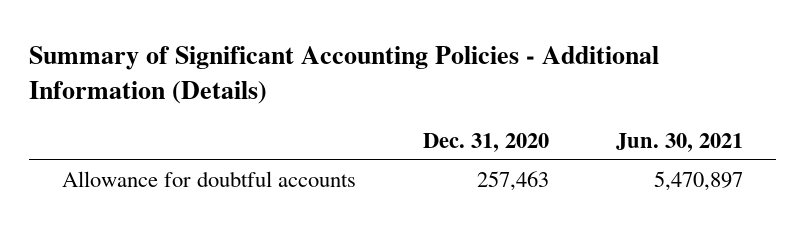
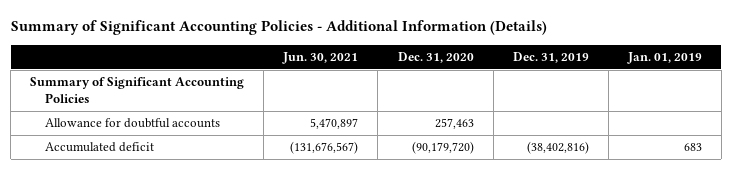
none -> [512,52,589,64] Dec. 31, 2019
none -> [626,52,702,65] Jan. 01, 2019
none -> [30,77,245,103] Summary of Significant Accounting Policies
none -> [45,142,155,153] Accumulated deficit

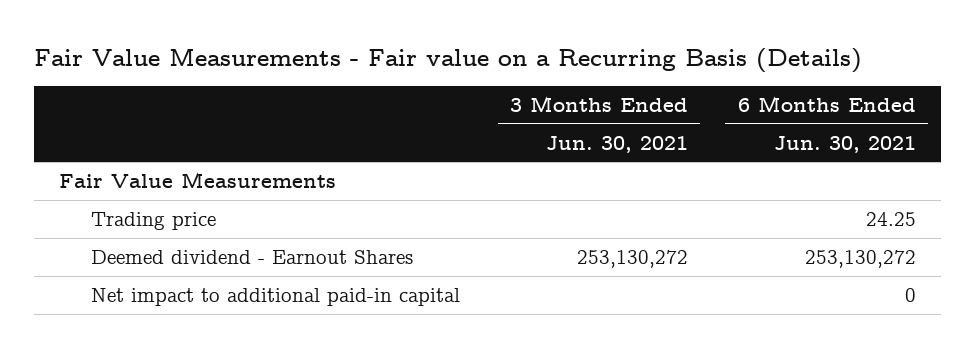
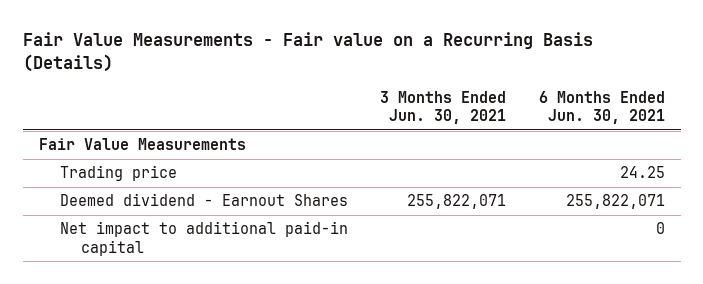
[577,249,689,268] 253,130,272 -> [407,194,507,210] 255,822,071
[804,249,916,268] 253,130,272 -> [565,194,665,210] 255,822,071

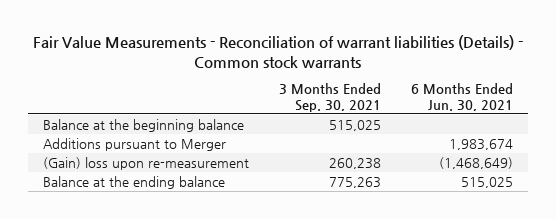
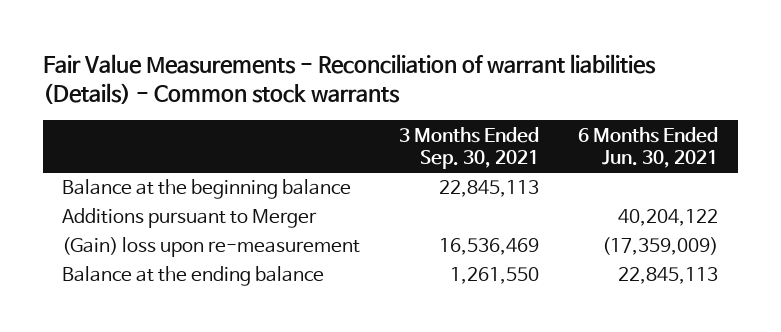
[328,119,381,131] 515,025 -> [439,180,540,198] 22,845,113
[448,138,513,150] 1,983,674 -> [618,209,719,227] 40,204,122
[328,157,381,169] 260,238 -> [439,238,540,256] 16,536,469
[438,156,513,169] (1,468,649) -> [602,237,719,256] (17,359,009)
[328,176,381,188] 775,263 -> [450,267,540,285] 1,261,550
[460,176,513,188] 515,025 -> [618,267,719,285] 22,845,113

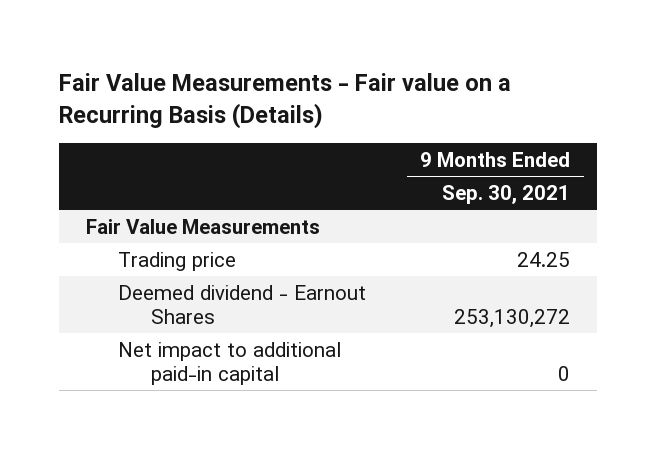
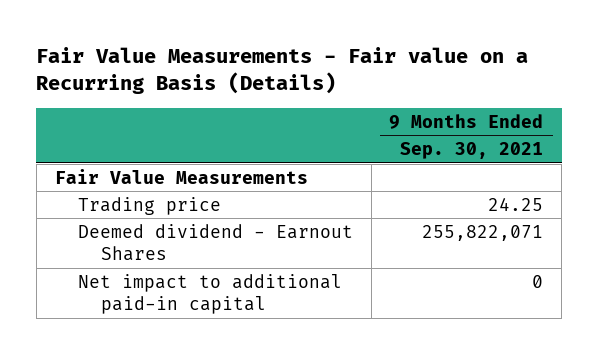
[454,308,571,328] 253,130,272 -> [422,224,544,241] 255,822,071

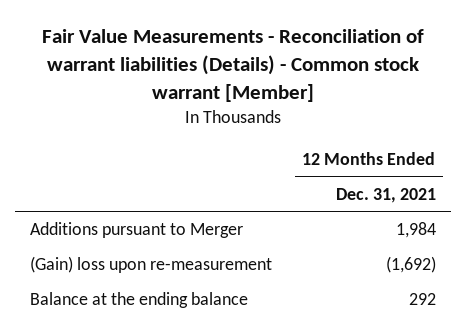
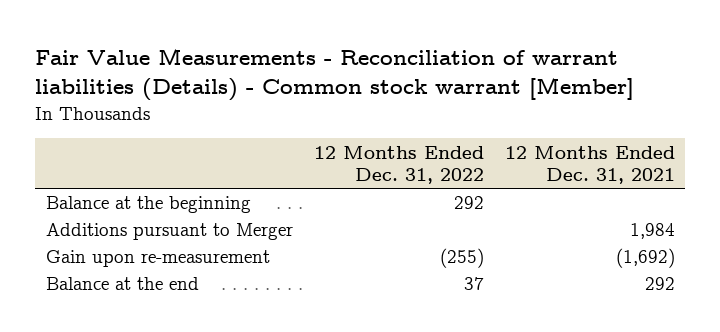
none -> [313,145,484,184] 12 Months Ended Dec. 31, 2022
none -> [45,196,251,214] Balance at the beginning
[30,256,273,274] (Gain) loss upon re-measurement -> [45,250,270,268] Gain upon re-measurement
[30,292,249,309] Balance at the ending balance -> [45,277,199,291] Balance at the end

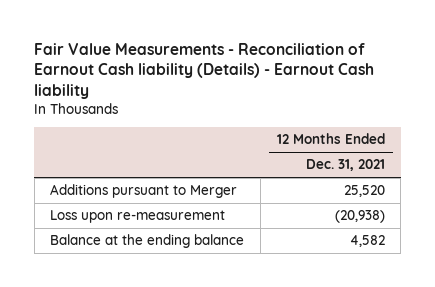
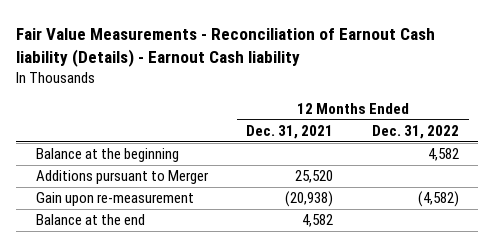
none -> [372,125,460,140] Dec. 31, 2022
none -> [35,148,179,163] Balance at the beginning
[50,210,226,224] Loss upon re-measurement -> [35,192,194,207] Gain upon re-measurement
[50,234,245,249] Balance at the ending balance -> [35,214,145,226] Balance at the end

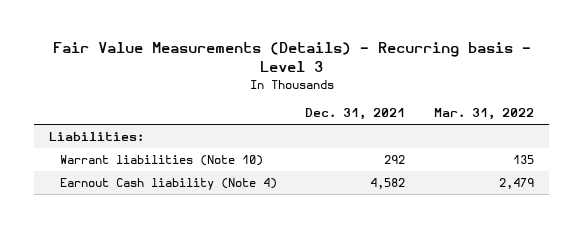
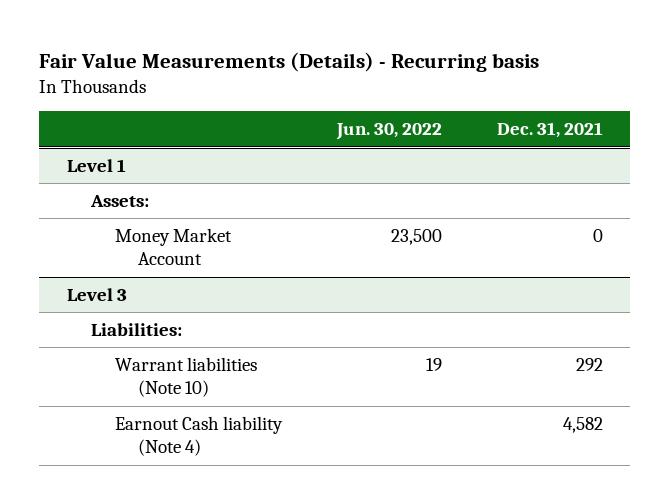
[52,42,531,73] Fair Value Measurements (Details) - Recurring basis - Level 3 -> [39,52,540,73] Fair Value Measurements (Details) - Recurring basis
[434,108,535,121] Mar. 31, 2022 -> none
none -> [335,123,442,141] Jun. 30, 2022
none -> [66,158,126,172] Level 1
none -> [89,194,149,207] Assets:
none -> [114,227,232,266] Money Market Account
none -> [66,287,127,301] Level 3

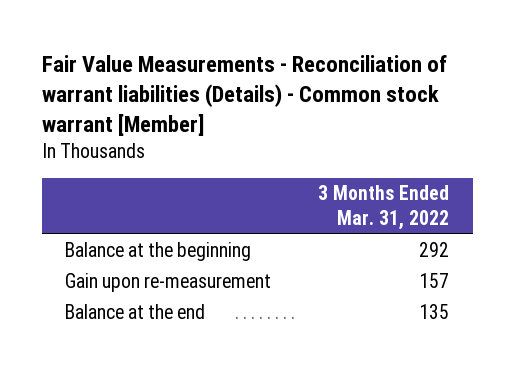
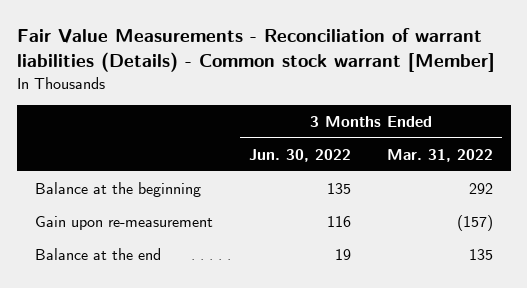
none -> [248,148,351,162] Jun. 30, 2022
[419,272,450,288] 157 -> [456,215,493,232] (157)

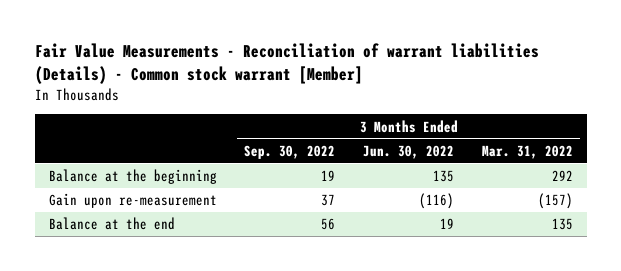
none -> [244,144,336,159] Sep. 30, 2022
[326,216,351,228] 116 -> [419,193,455,210] (116)

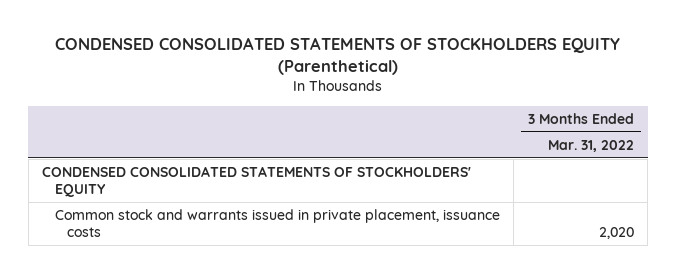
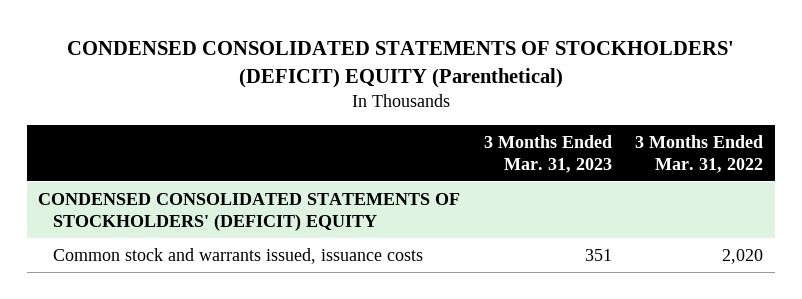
[55,37,621,76] CONDENSED CONSOLIDATED STATEMENTS OF STOCKHOLDERS EQUITY (Parenthetical) -> [66,40,734,88] CONDENSED CONSOLIDATED STATEMENTS OF STOCKHOLDERS' (DEFICIT) EQUITY (Parenthetical)
none -> [483,134,612,173] 3 Months Ended Mar. 31, 2023
[42,166,472,198] CONDENSED CONSOLIDATED STATEMENTS OF STOCKHOLDERS' EQUITY -> [38,192,461,231] CONDENSED CONSOLIDATED STATEMENTS OF STOCKHOLDERS' (DEFICIT) EQUITY
[54,209,500,238] Common stock and warrants issued in private placement, issuance costs -> [53,247,424,264] Common stock and warrants issued, issuance costs

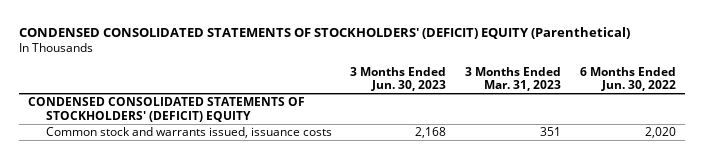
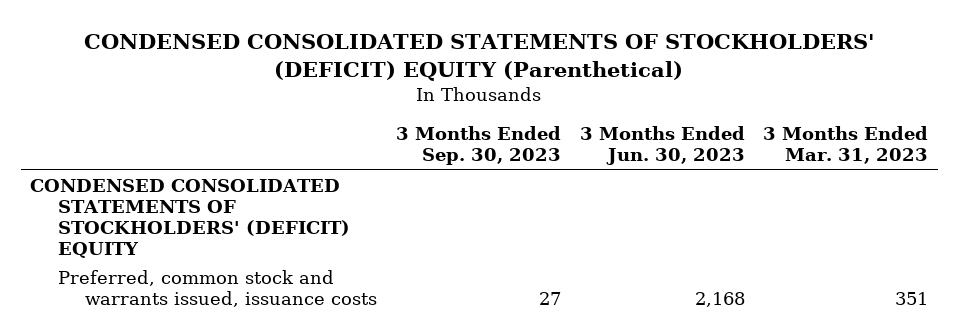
[579,66,676,92] 6 Months Ended Jun. 30, 2022 -> none
none -> [395,126,561,166] 3 Months Ended Sep. 30, 2023
[45,127,332,139] Common stock and warrants issued, issuance costs -> [57,270,378,308] Preferred, common stock and warrants issued, issuance costs

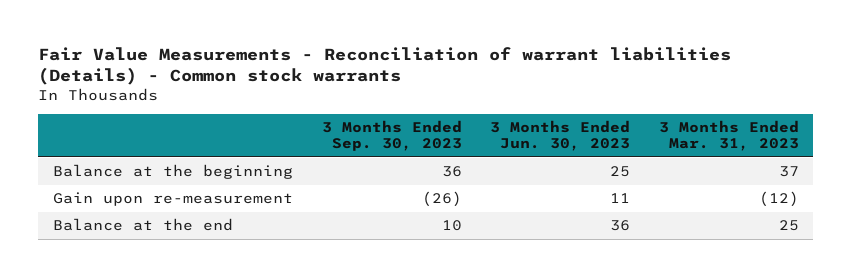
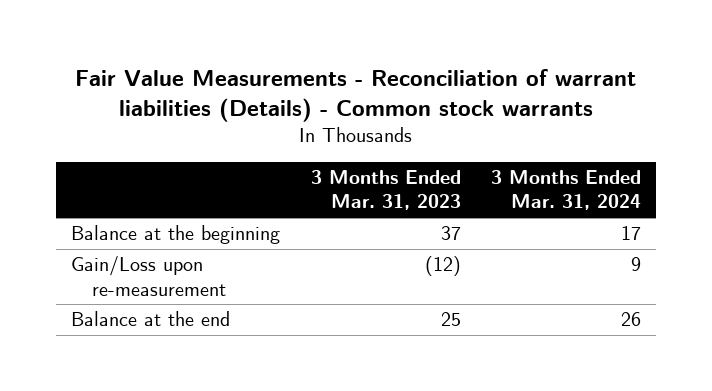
[321,120,462,152] 3 Months Ended Sep. 30, 2023 -> none
[490,120,631,152] 3 Months Ended Jun. 30, 2023 -> none
none -> [490,169,641,211] 3 Months Ended Mar. 31, 2024
[52,192,293,207] Gain upon re-measurement -> [71,256,227,296] Gain/Loss upon re-measurement

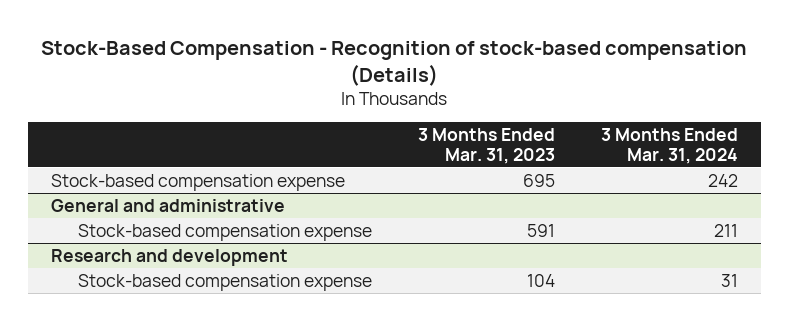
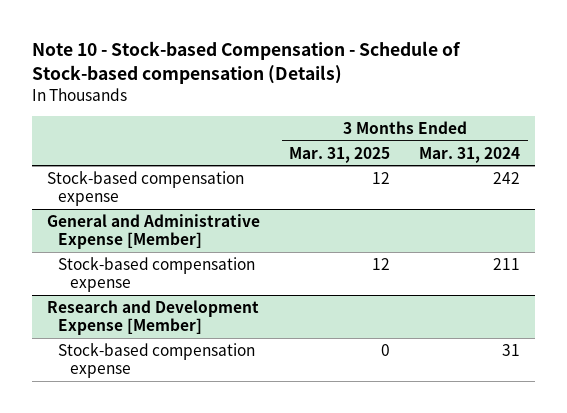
[41,40,748,86] Stock-Based Compensation - Recognition of stock-based compensation (Details) -> [32,41,462,84] Note 10 - Stock-based Compensation - Schedule of Stock-based compensation (Details)
[417,127,555,164] 3 Months Ended Mar. 31, 2023 -> none
none -> [289,146,391,163] Mar. 31, 2025
[50,198,285,212] General and administrative -> [46,213,260,250] General and Administrative Expense [Member]
[50,248,288,266] Research and development -> [46,299,259,336] Research and Development Expense [Member]

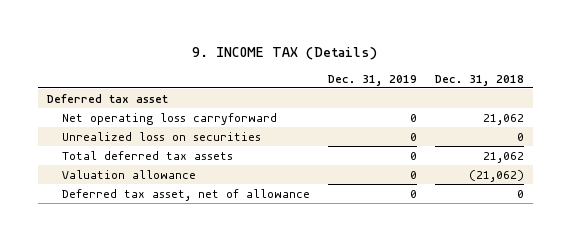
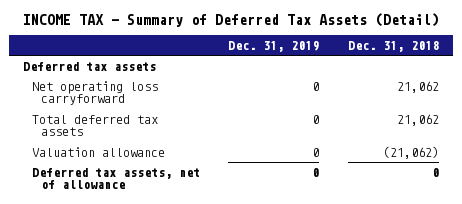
[192,46,378,60] 9. INCOME TAX (Details) -> [22,12,439,27] INCOME TAX - Summary of Deferred Tax Assets (Detail)
[46,93,168,103] Deferred tax asset -> [23,61,157,71] Deferred tax assets
[62,131,262,141] Unrealized loss on securities -> none
[62,188,311,201] Deferred tax asset, net of allowance -> [31,167,200,190] Deferred tax assets, net of allowance

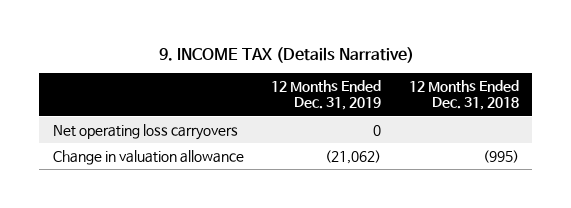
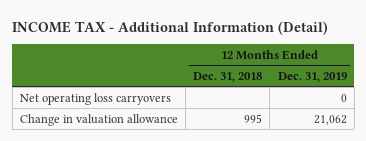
[158,46,414,63] 9. INCOME TAX (Details Narrative) -> [12,20,329,35] INCOME TAX - Additional Information (Detail)
[325,149,382,164] (21,062) -> [313,114,347,125] 21,062
[482,149,519,163] (995) -> [244,113,263,123] 995

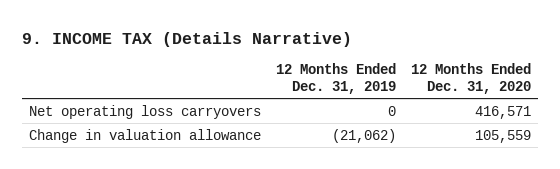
[12,20,329,35] INCOME TAX - Additional Information (Detail) -> [21,31,352,47] 9. INCOME TAX (Details Narrative)
[193,71,263,82] Dec. 31, 2018 -> none
none -> [410,63,531,95] 12 Months Ended Dec. 31, 2020
[313,114,347,125] 21,062 -> [331,128,396,143] (21,062)

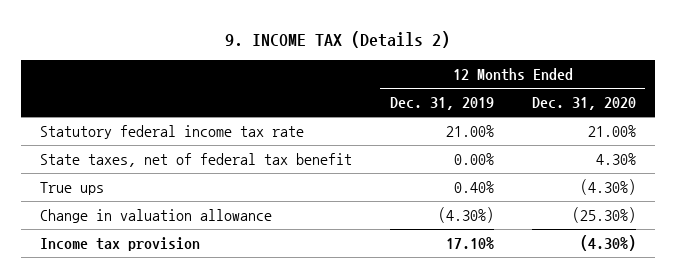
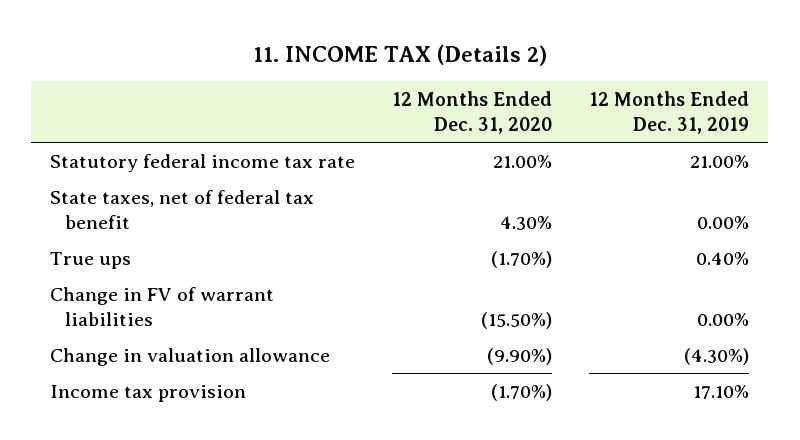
[224,30,450,48] 9. INCOME TAX (Details 2) -> [252,43,547,66] 11. INCOME TAX (Details 2)
[579,179,636,196] (4.30%) -> [491,250,553,268] (1.70%)
none -> [50,286,275,326] Change in FV of warrant liabilities
[571,207,636,224] (25.30%) -> [487,347,553,365] (9.90%)
[579,235,636,252] (4.30%) -> [491,383,553,401] (1.70%)

